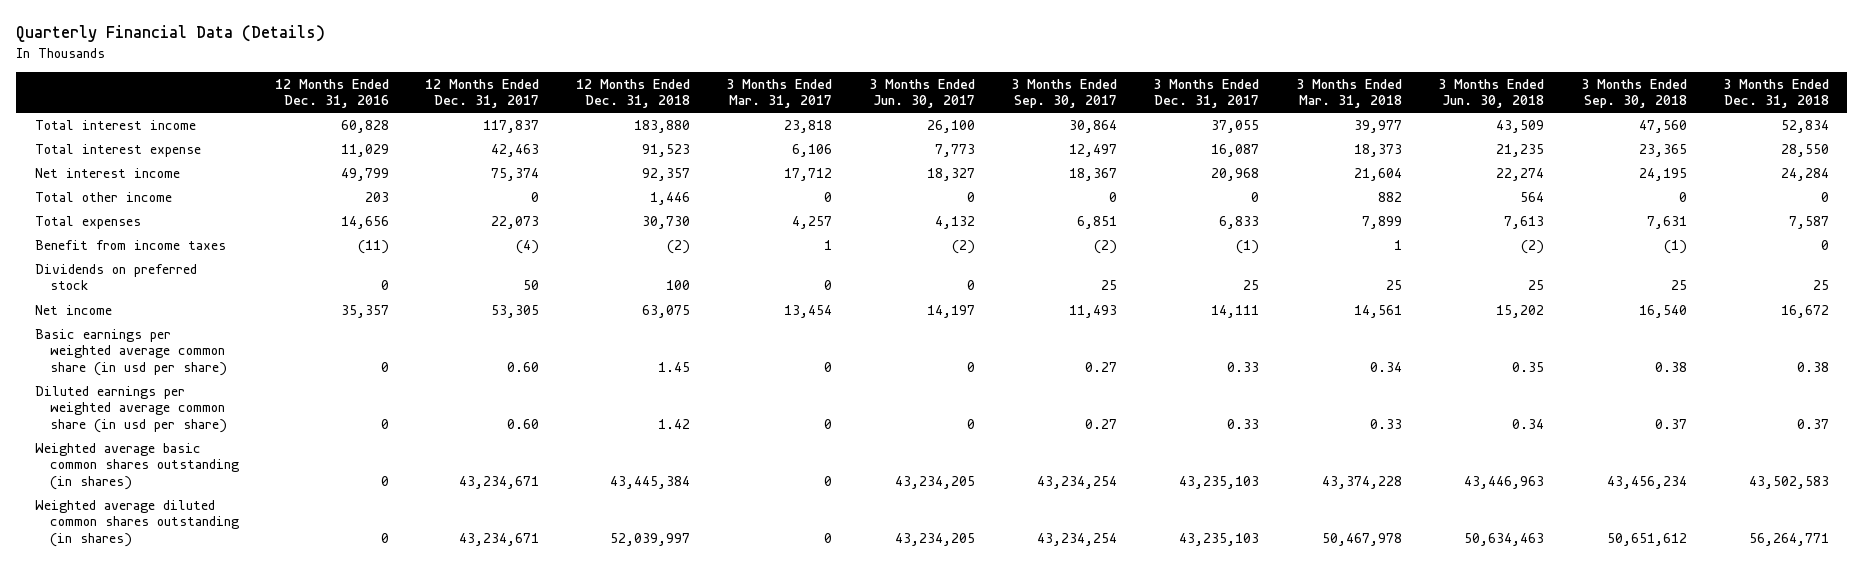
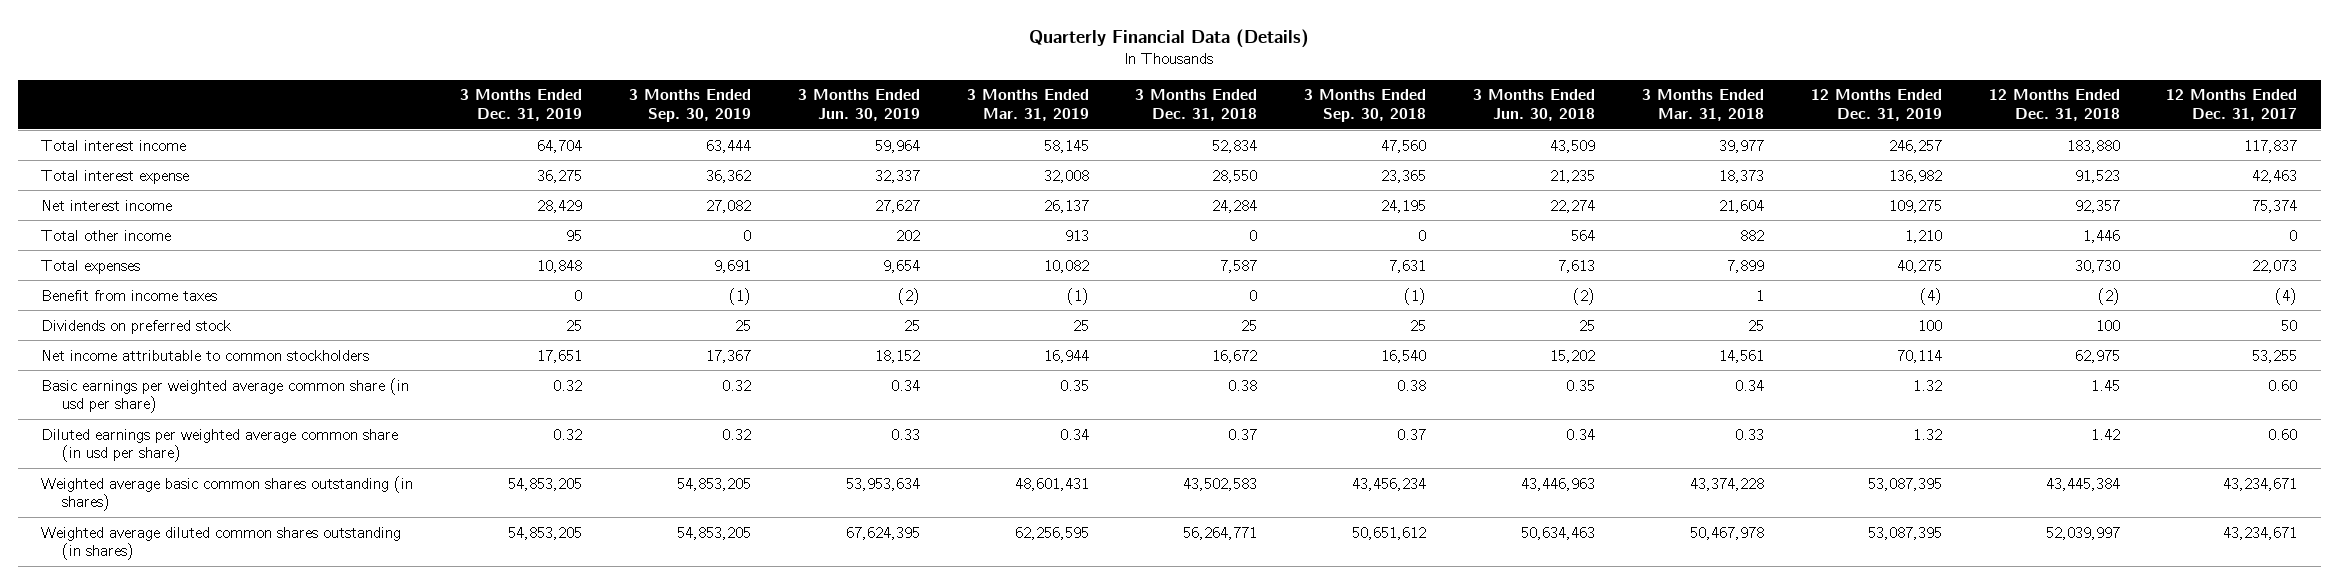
[275,78,390,109] 12 Months Ended Dec. 31, 2016 -> none
[726,78,833,109] 3 Months Ended Mar. 31, 2017 -> none
[868,78,975,109] 3 Months Ended Jun. 30, 2017 -> none
[1011,78,1118,109] 3 Months Ended Sep. 30, 2017 -> none
[1153,78,1260,109] 3 Months Ended Dec. 31, 2017 -> none
none -> [460,89,583,121] 3 Months Ended Dec. 31, 2019
none -> [628,89,751,122] 3 Months Ended Sep. 30, 2019
none -> [797,89,920,121] 3 Months Ended Jun. 30, 2019
none -> [966,89,1089,121] 3 Months Ended Mar. 31, 2019
none -> [1810,89,1942,121] 12 Months Ended Dec. 31, 2019
[34,304,112,315] Net income -> none
none -> [41,349,370,361] Net income attributable to common stockholders

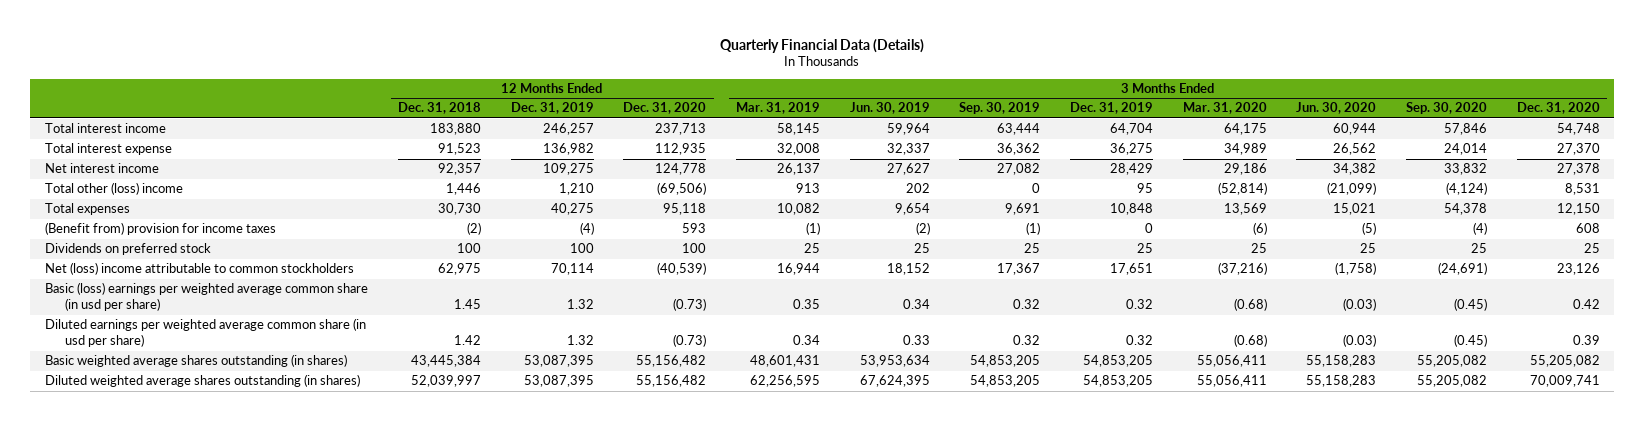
[1135,89,1258,121] 3 Months Ended Dec. 31, 2018 -> none
[1304,89,1427,122] 3 Months Ended Sep. 30, 2018 -> none
[1473,89,1596,121] 3 Months Ended Jun. 30, 2018 -> none
[1641,89,1764,121] 3 Months Ended Mar. 31, 2018 -> none
[2166,89,2298,121] 12 Months Ended Dec. 31, 2017 -> none
none -> [623,102,707,115] Dec. 31, 2020
none -> [1182,102,1267,115] Mar. 31, 2020
none -> [1296,102,1377,115] Jun. 30, 2020
none -> [1405,102,1487,115] Sep. 30, 2020
none -> [1516,102,1600,115] Dec. 31, 2020
[41,229,172,241] Total other income -> [45,182,184,196] Total other (loss) income
[41,289,218,301] Benefit from income taxes -> [45,222,277,236] (Benefit from) provision for income taxes
[41,349,370,361] Net income attributable to common stockholders -> [45,262,355,276] Net (loss) income attributable to common stockholders
[41,377,410,414] Basic earnings per weighted average common share (in usd per share) -> [45,282,369,312] Basic (loss) earnings per weighted average common share (in usd per share)
[41,475,414,512] Weighted average basic common shares outstanding (in shares) -> [45,354,348,368] Basic weighted average shares outstanding (in shares)
[41,526,402,561] Weighted average diluted common shares outstanding (in shares) -> [45,374,361,388] Diluted weighted average shares outstanding (in shares)

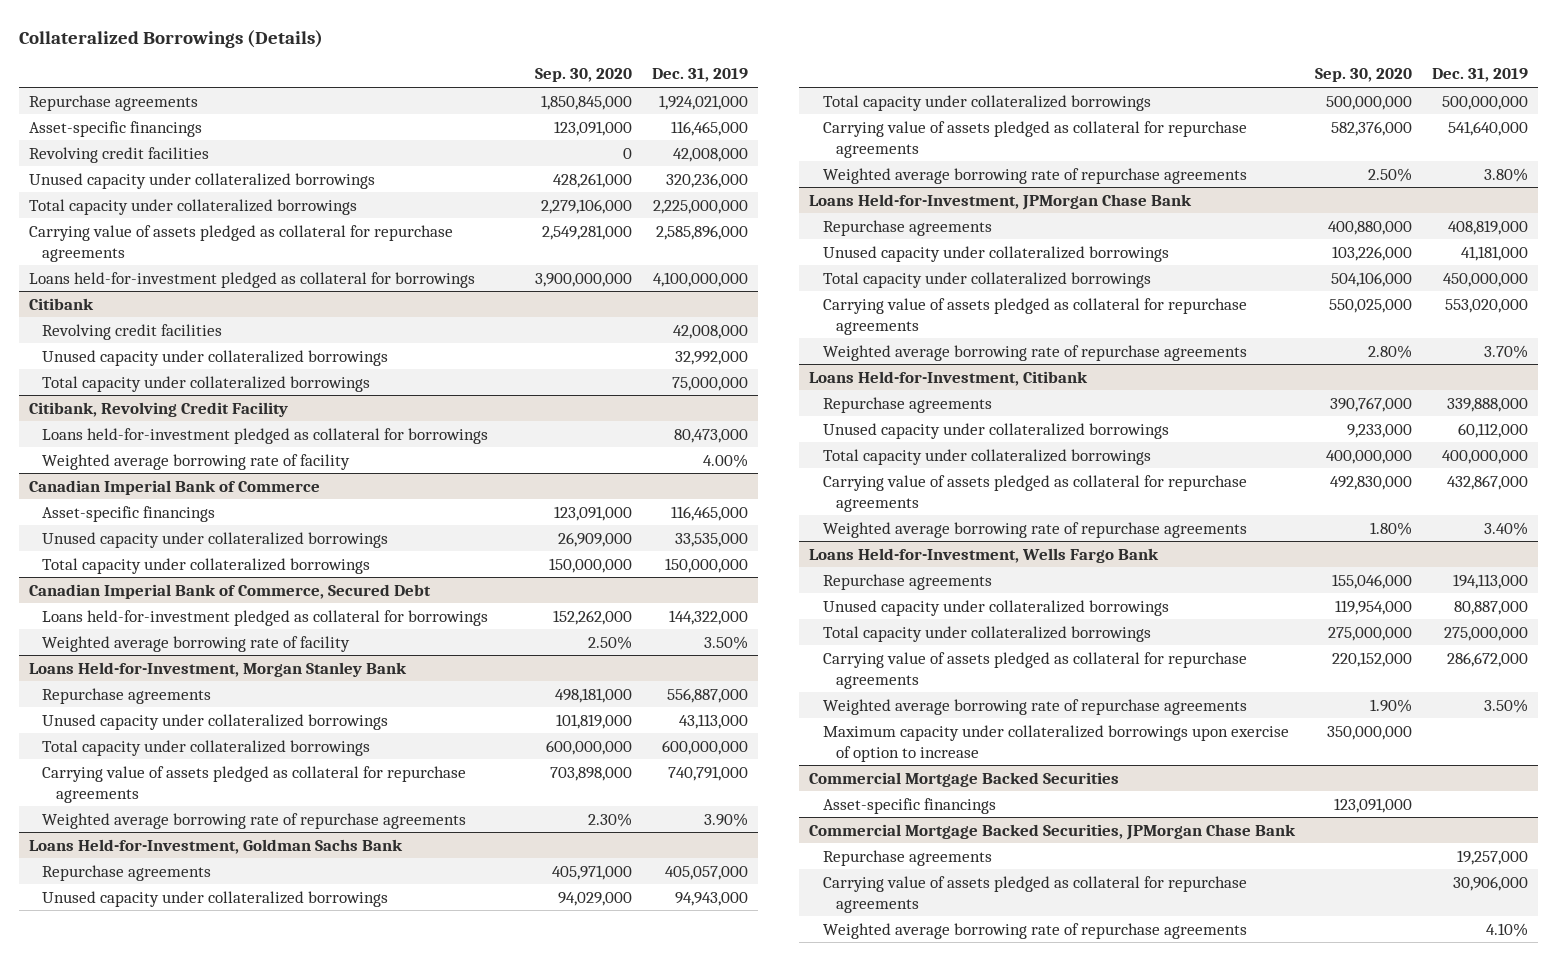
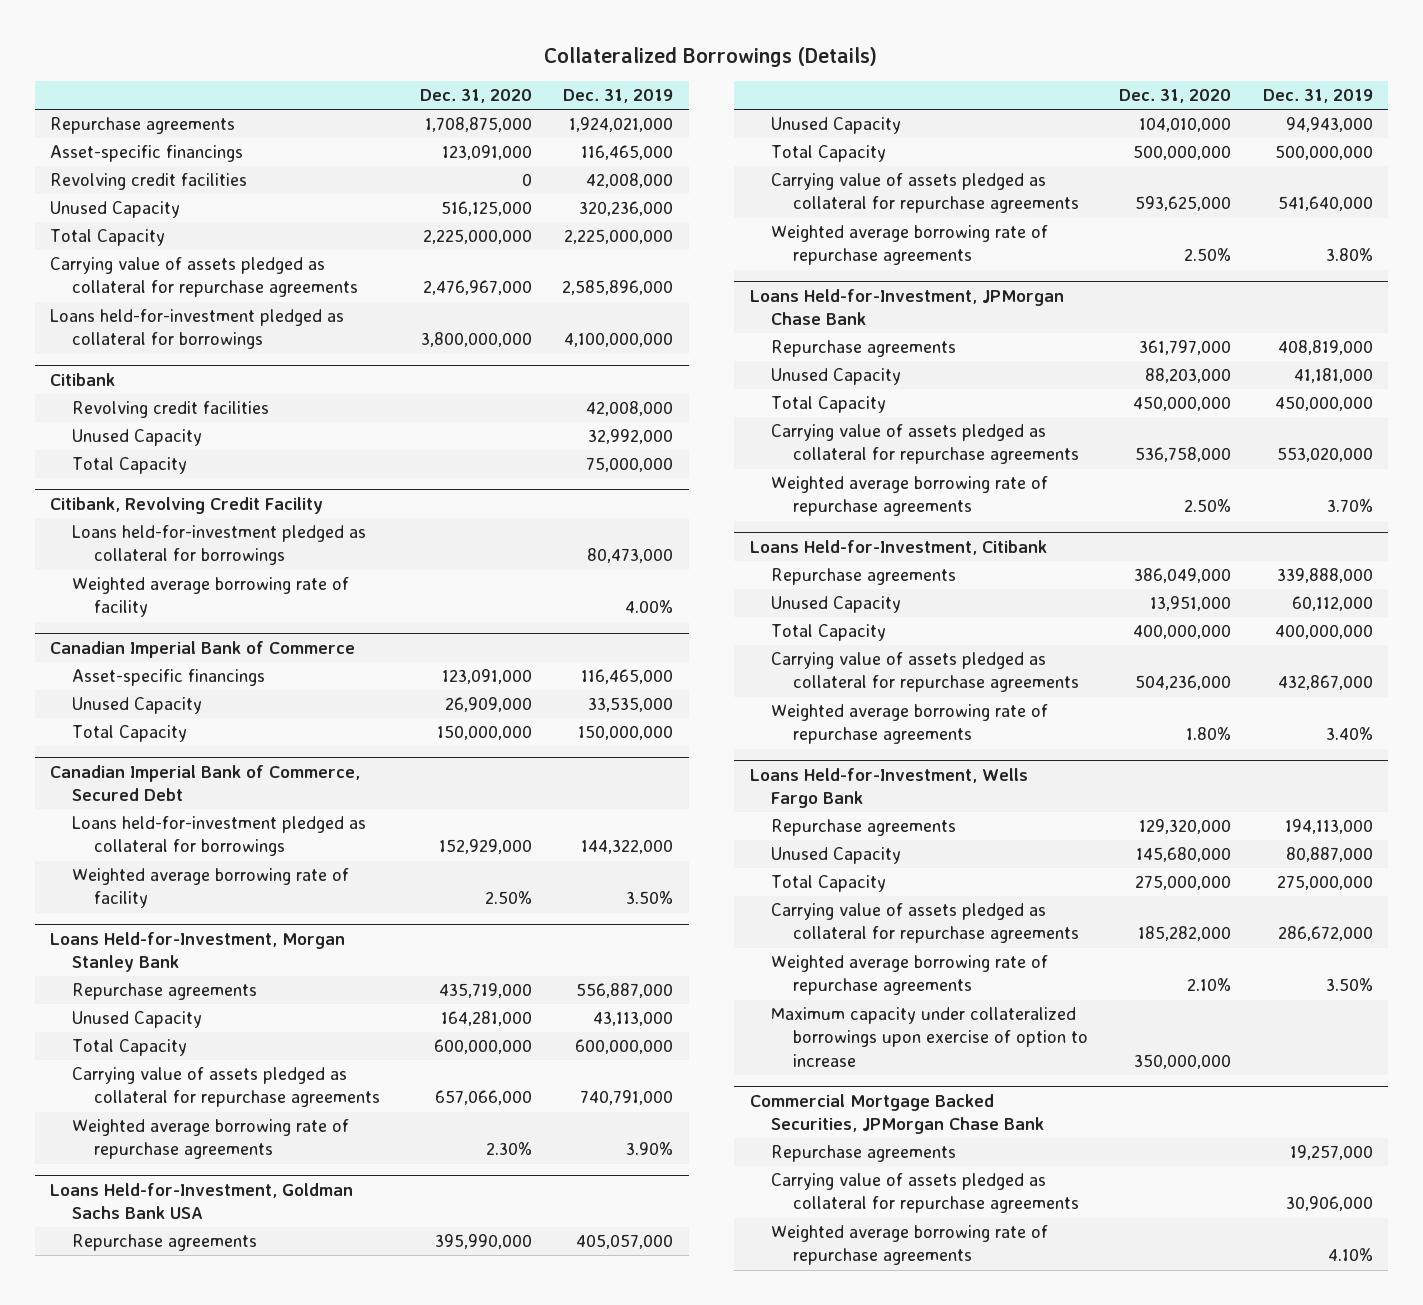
[534,68,632,83] Sep. 30, 2020 -> none
none -> [419,89,532,104] Dec. 31, 2020
[28,172,375,189] Unused capacity under collateralized borrowings -> [50,201,181,219] Unused Capacity
[28,198,357,215] Total capacity under collateralized borrowings -> [50,229,166,247] Total Capacity
[42,349,389,366] Unused capacity under collateralized borrowings -> [71,429,202,447] Unused Capacity
[42,375,371,392] Total capacity under collateralized borrowings -> [71,457,187,475] Total Capacity
[42,531,389,548] Unused capacity under collateralized borrowings -> [71,697,202,715] Unused Capacity
[42,557,371,574] Total capacity under collateralized borrowings -> [71,725,187,743] Total Capacity
[42,713,389,730] Unused capacity under collateralized borrowings -> [71,1011,202,1029] Unused Capacity
[42,739,371,756] Total capacity under collateralized borrowings -> [71,1039,187,1057] Total Capacity
[28,838,403,854] Loans Held-for-Investment, Goldman Sachs Bank -> [50,1182,354,1220] Loans Held-for-Investment, Goldman Sachs Bank USA
[42,890,389,907] Unused capacity under collateralized borrowings -> [771,117,902,135] Unused Capacity
[822,94,1151,111] Total capacity under collateralized borrowings -> [771,145,887,163] Total Capacity
[822,245,1169,262] Unused capacity under collateralized borrowings -> [771,368,902,386] Unused Capacity
[822,271,1151,288] Total capacity under collateralized borrowings -> [771,396,887,414] Total Capacity
[822,422,1169,439] Unused capacity under collateralized borrowings -> [771,596,902,614] Unused Capacity
[822,448,1151,465] Total capacity under collateralized borrowings -> [771,624,887,642] Total Capacity
[822,599,1169,616] Unused capacity under collateralized borrowings -> [771,847,902,865] Unused Capacity
[822,625,1151,642] Total capacity under collateralized borrowings -> [771,875,887,893] Total Capacity
[809,771,1120,787] Commercial Mortgage Backed Securities -> none
[822,797,996,814] Asset-specific financings -> none

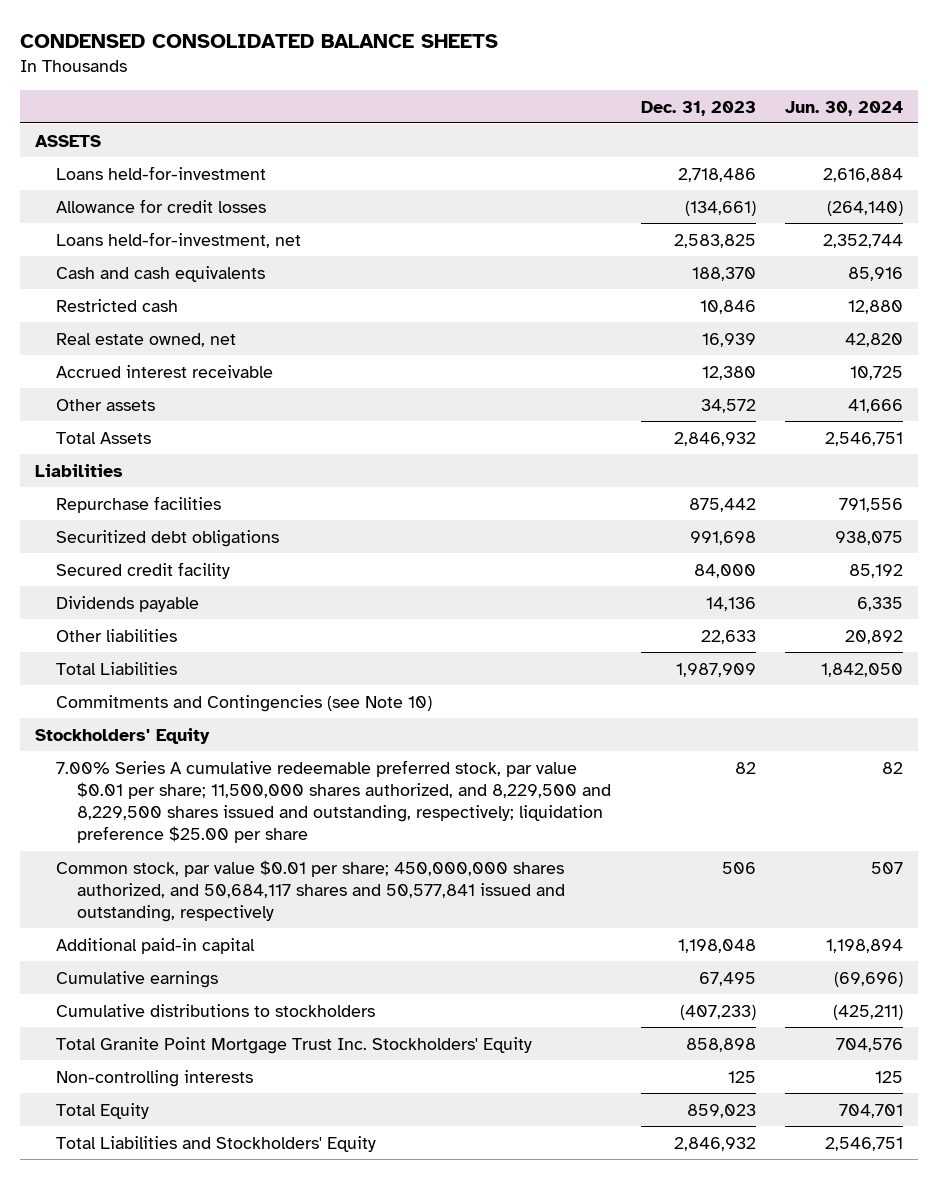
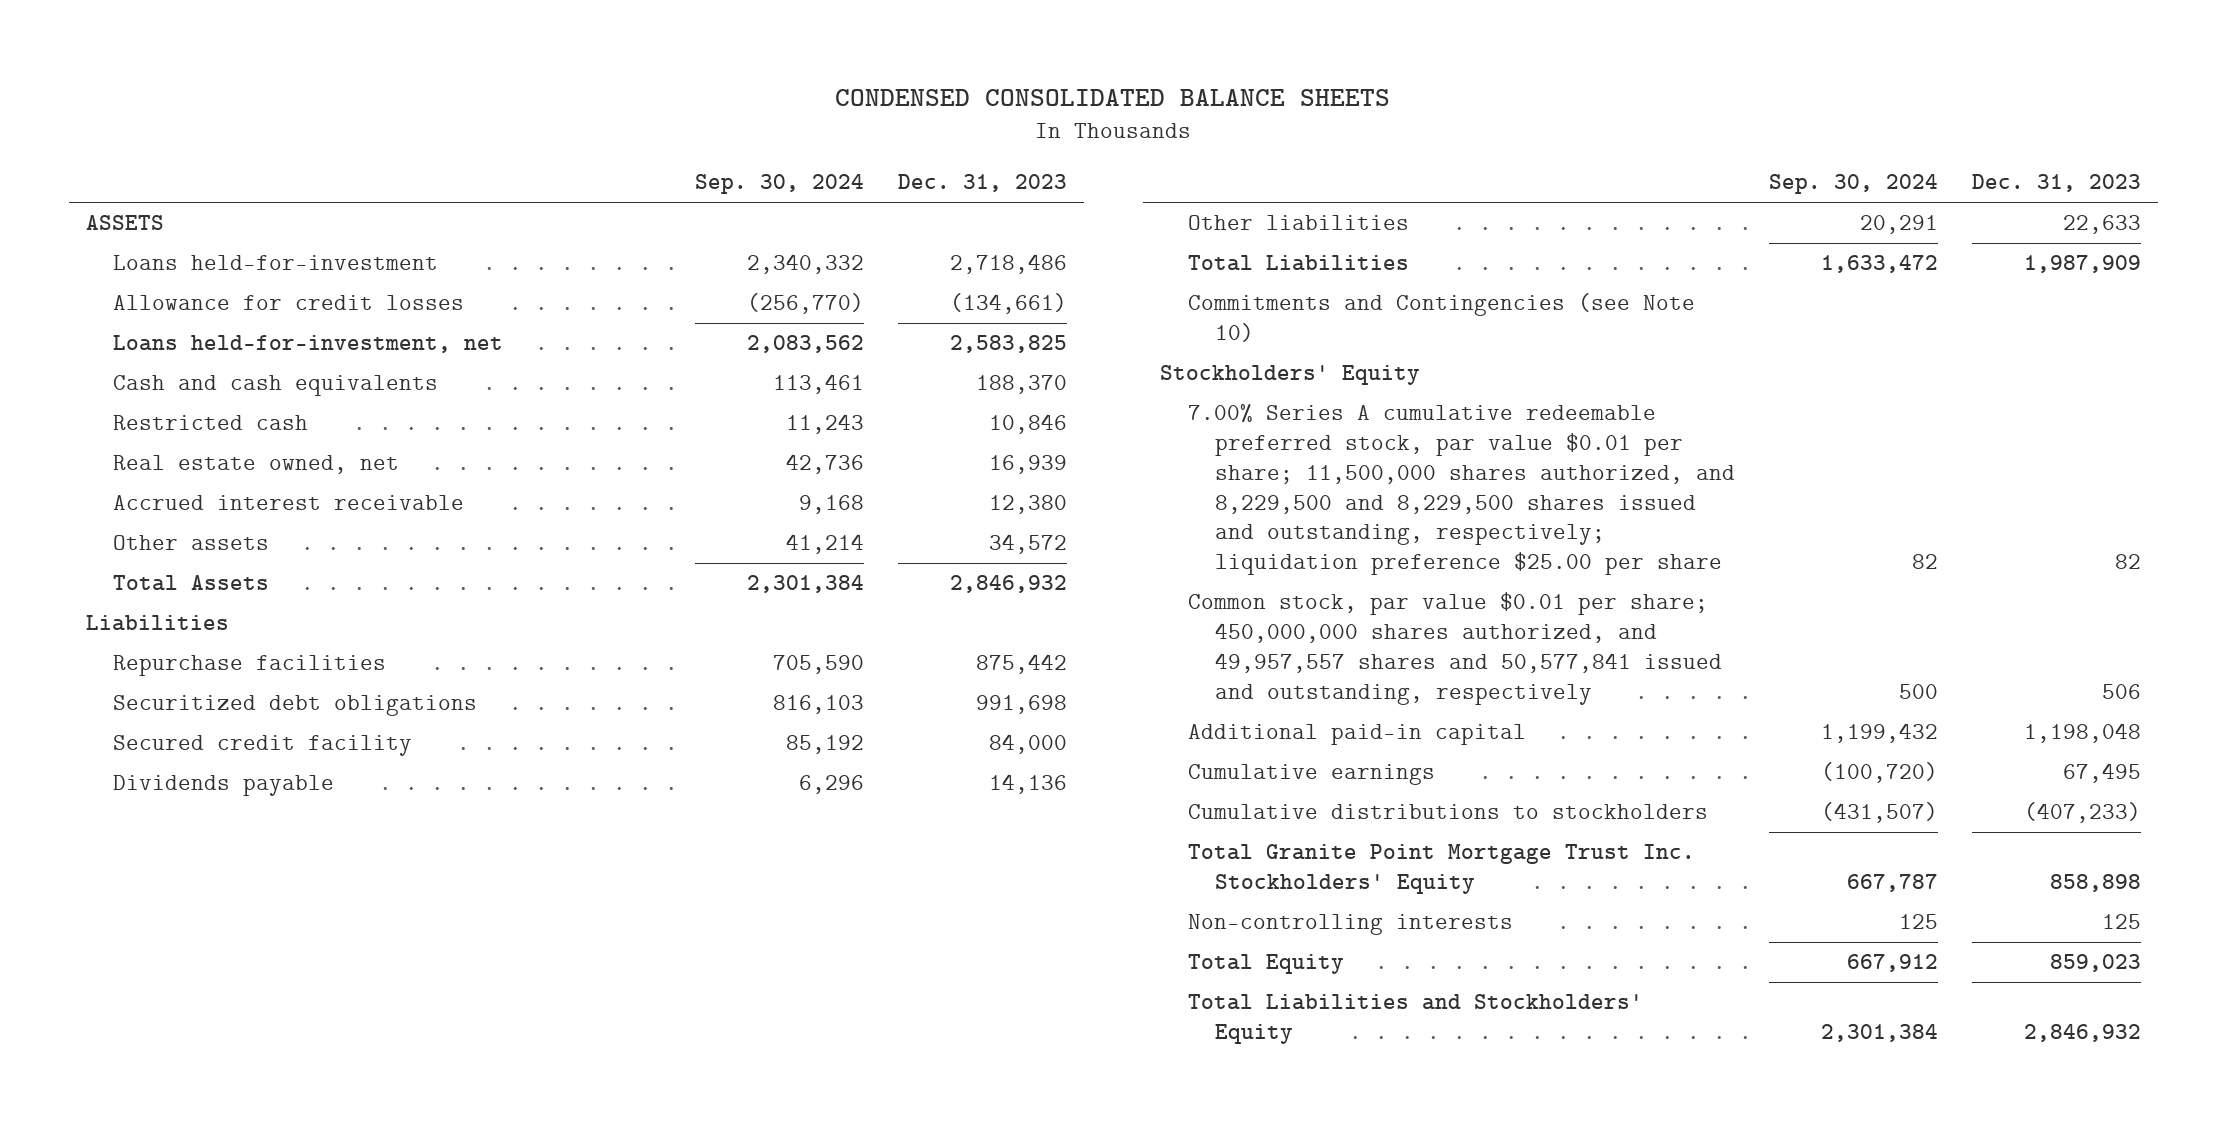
[785,100,904,116] Jun. 30, 2024 -> none
none -> [694,174,864,195] Sep. 30, 2024
[56,859,566,923] Common stock, par value $0.01 per share; 450,000,000 shares authorized, and 50,684,117 shares and 50,577,841 issued and outstanding, respectively -> [1187,592,1723,705] Common stock, par value $0.01 per share; 450,000,000 shares authorized, and 49,957,557 shares and 50,577,841 issued and outstanding, respectively

